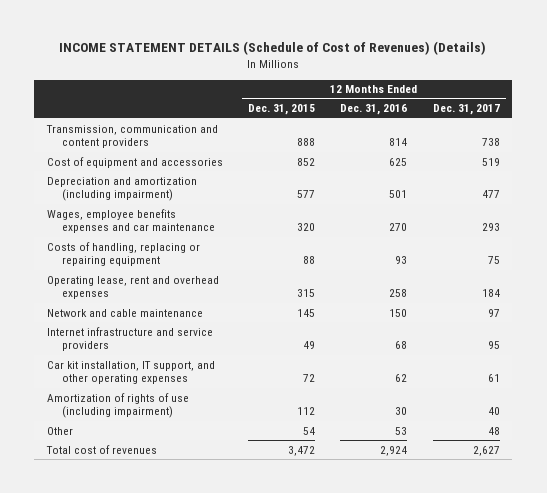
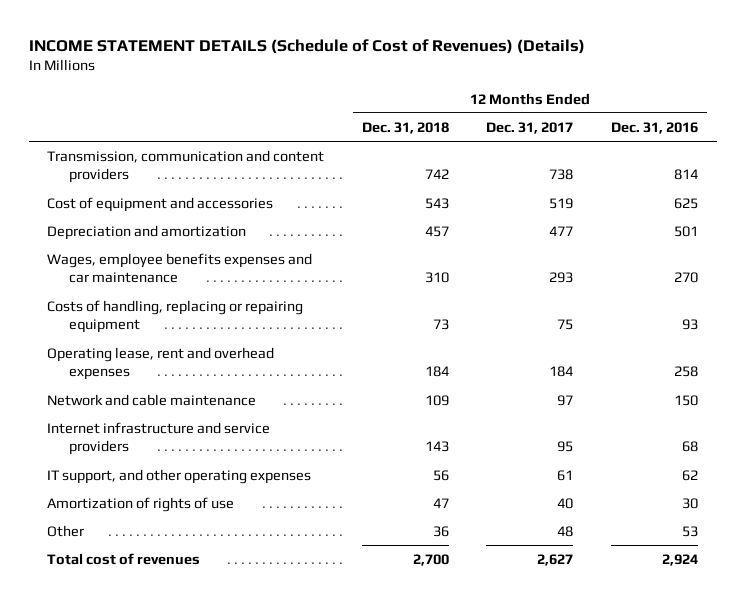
[248,104,316,116] Dec. 31, 2015 -> none
none -> [361,121,449,134] Dec. 31, 2018
[47,176,198,202] Depreciation and amortization (including impairment) -> [47,224,247,240] Depreciation and amortization
[47,360,216,385] Car kit installation, IT support, and other operating expenses -> [47,468,312,484] IT support, and other operating expenses
[47,392,190,419] Amortization of rights of use (including impairment) -> [47,496,235,512] Amortization of rights of use

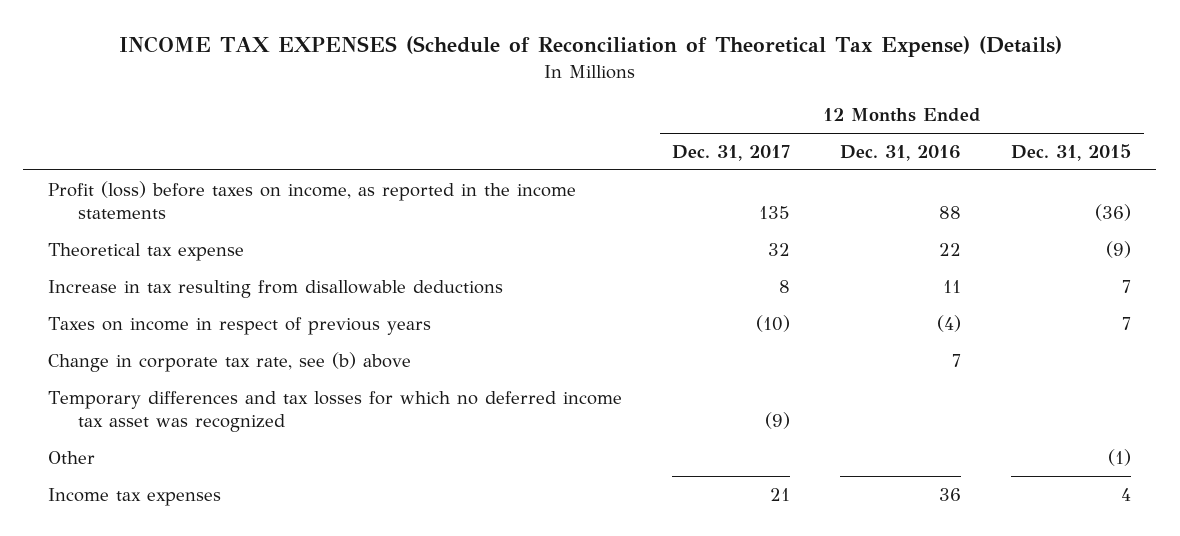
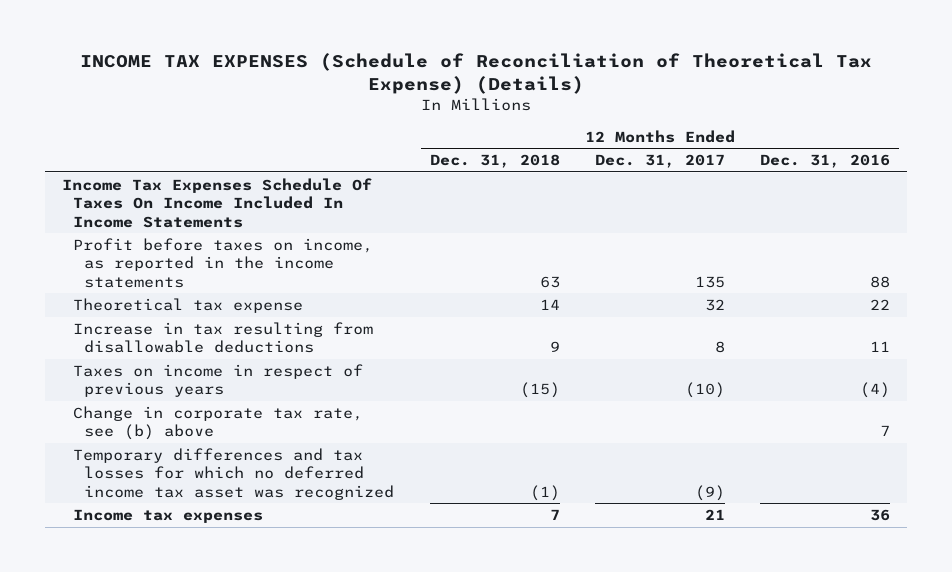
[1011,143,1132,161] Dec. 31, 2015 -> none
none -> [429,154,560,169] Dec. 31, 2018
none -> [62,177,373,228] Income Tax Expenses Schedule Of Taxes On Income Included In Income Statements
[48,180,577,219] Profit (loss) before taxes on income, as reported in the income statements -> [73,237,374,288] Profit before taxes on income, as reported in the income statements
[48,450,96,464] Other -> none

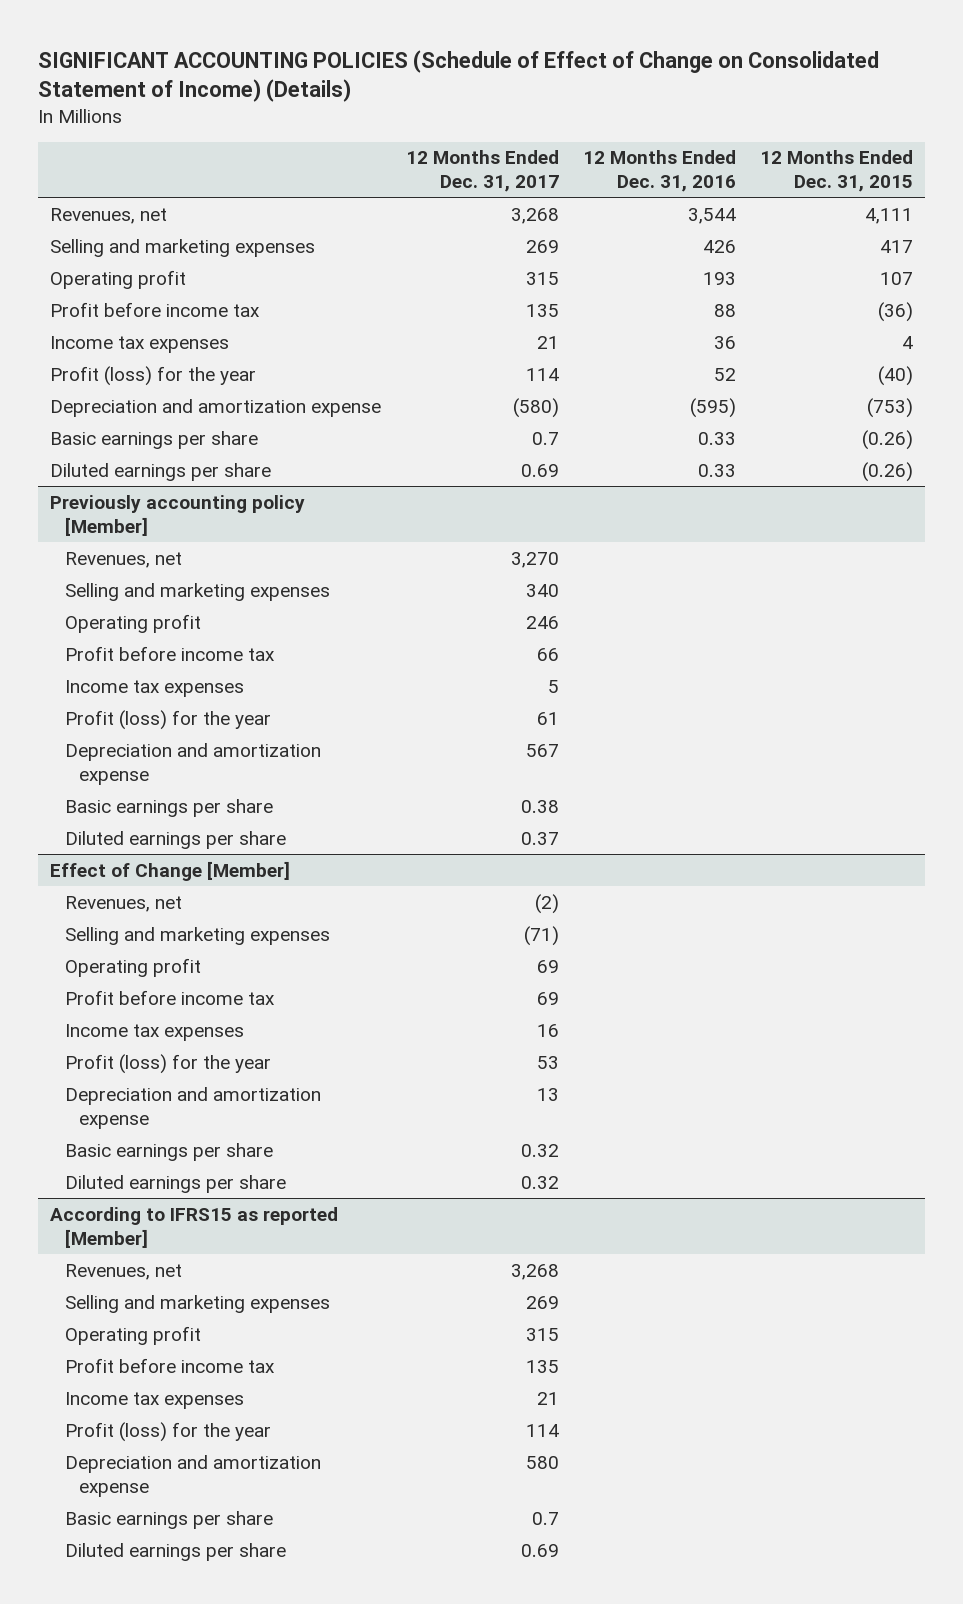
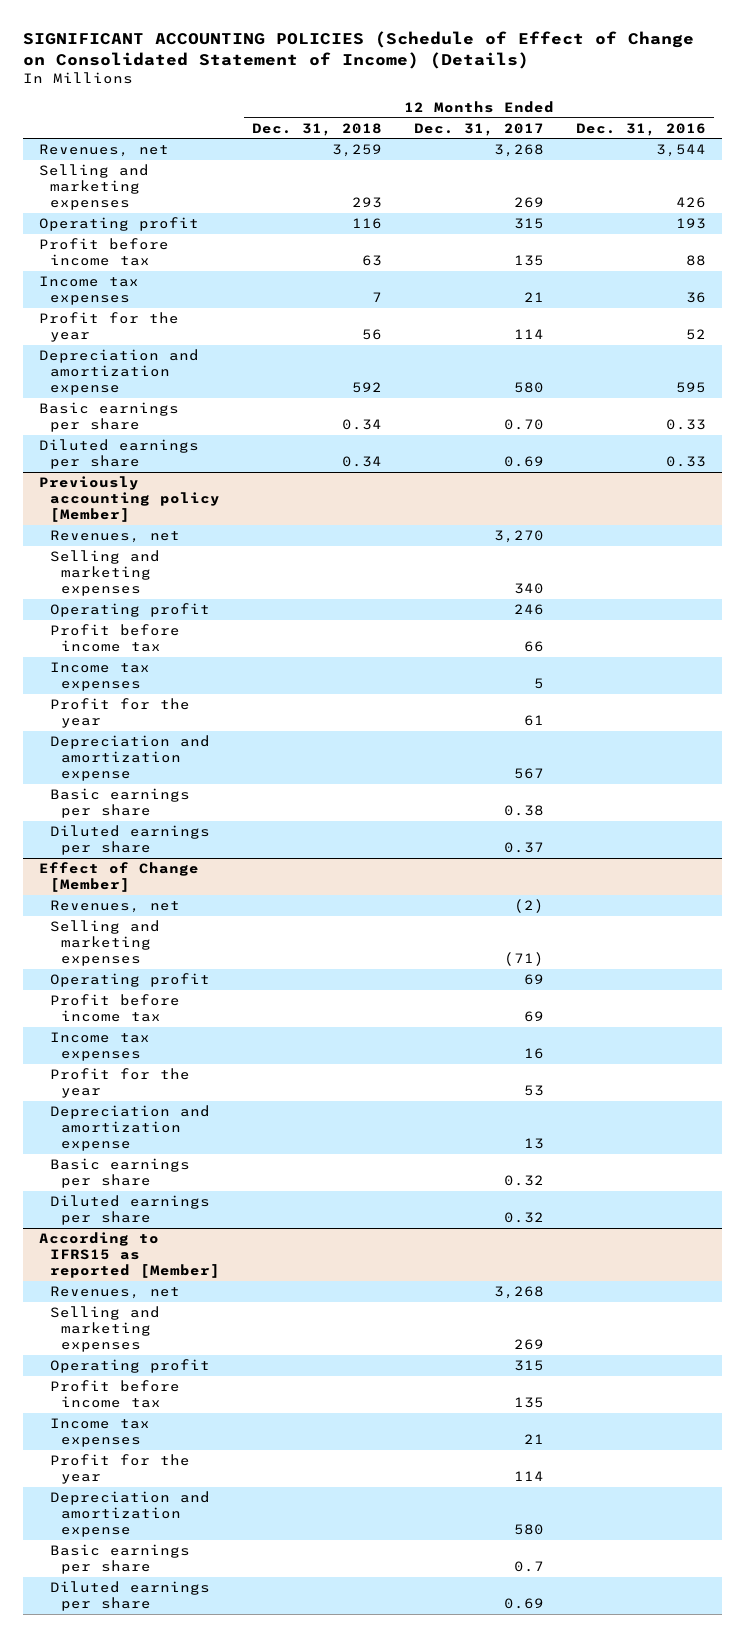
[759,150,913,193] 12 Months Ended Dec. 31, 2015 -> none
none -> [252,122,383,136] Dec. 31, 2018
[50,365,257,386] Profit (loss) for the year -> [38,312,179,342] Profit for the year
[512,397,559,418] (580) -> [514,381,545,393] 580
[689,397,736,418] (595) -> [676,381,707,393] 595
[531,431,559,445] 0.7 -> [504,418,545,430] 0.70
[64,709,271,730] Profit (loss) for the year -> [50,698,191,728] Profit for the year
[64,1053,271,1074] Profit (loss) for the year -> [50,1068,191,1098] Profit for the year
[64,1421,271,1442] Profit (loss) for the year -> [50,1454,191,1484] Profit for the year

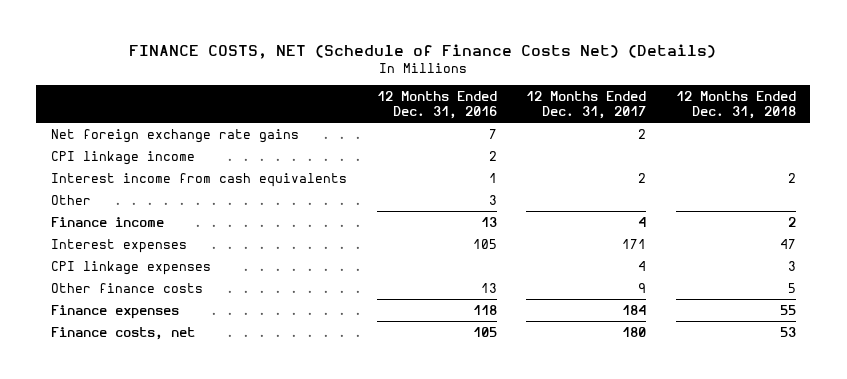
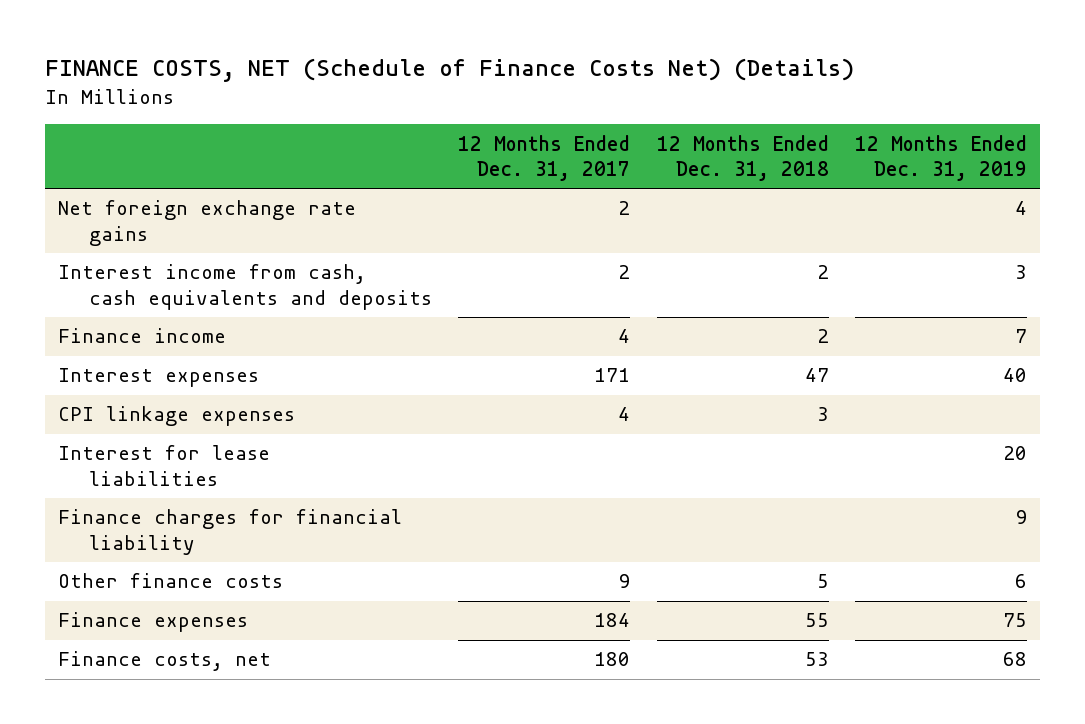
[376,91,497,119] 12 Months Ended Dec. 31, 2016 -> none
none -> [855,134,1028,181] 12 Months Ended Dec. 31, 2019
[51,150,196,165] CPI linkage income -> none
[51,194,92,205] Other -> none
[51,172,348,187] Interest income from cash equivalents -> [58,264,432,310] Interest income from cash, cash equivalents and deposits
none -> [58,445,271,486] Interest for lease liabilities
none -> [58,509,403,555] Finance charges for financial liability

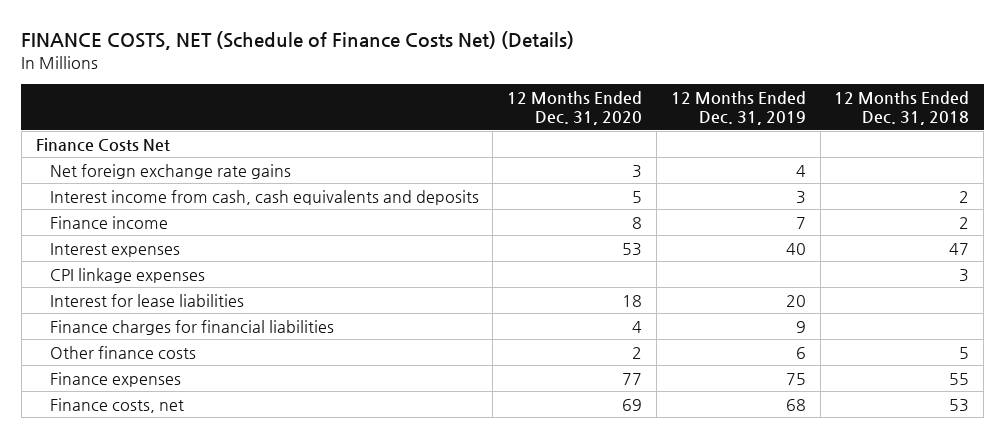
[458,134,631,181] 12 Months Ended Dec. 31, 2017 -> none
none -> [507,90,643,126] 12 Months Ended Dec. 31, 2020
none -> [35,137,170,152] Finance Costs Net
[58,509,403,555] Finance charges for financial liability -> [49,319,334,335] Finance charges for financial liabilities

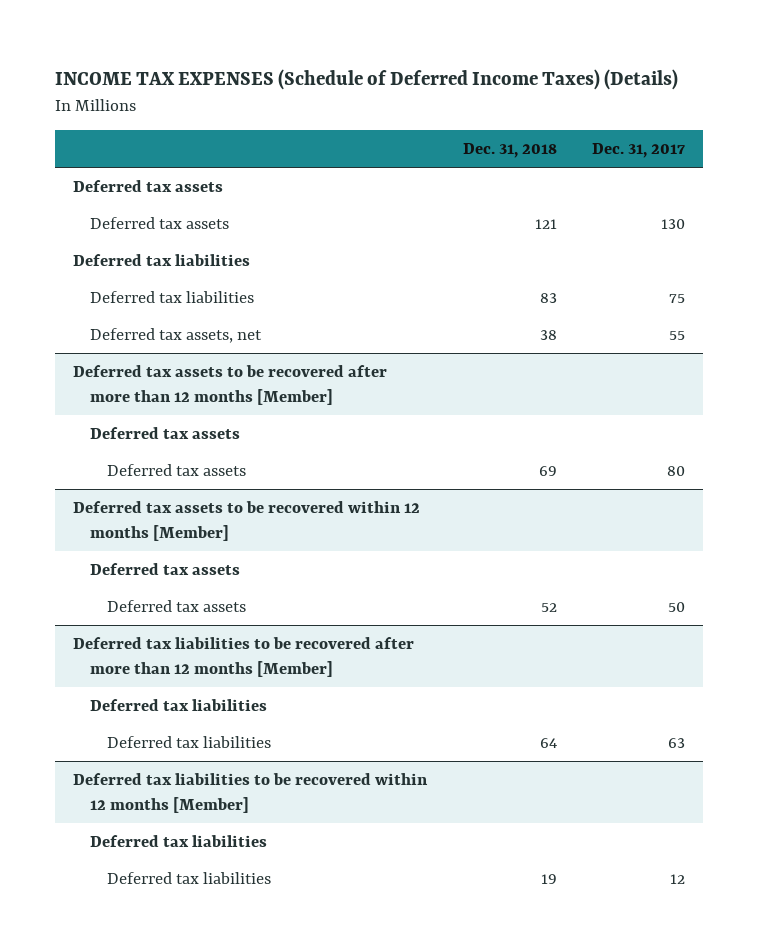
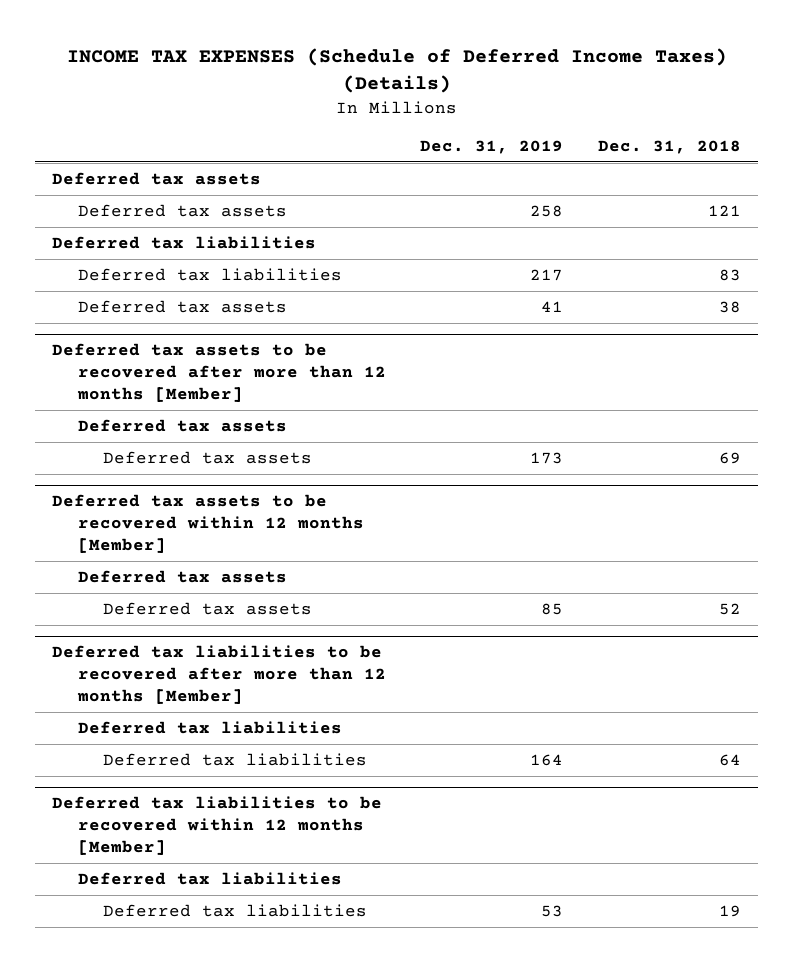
[592,142,686,158] Dec. 31, 2017 -> none
none -> [420,140,564,155] Dec. 31, 2019
[89,328,262,344] Deferred tax assets, net -> [77,300,287,314] Deferred tax assets

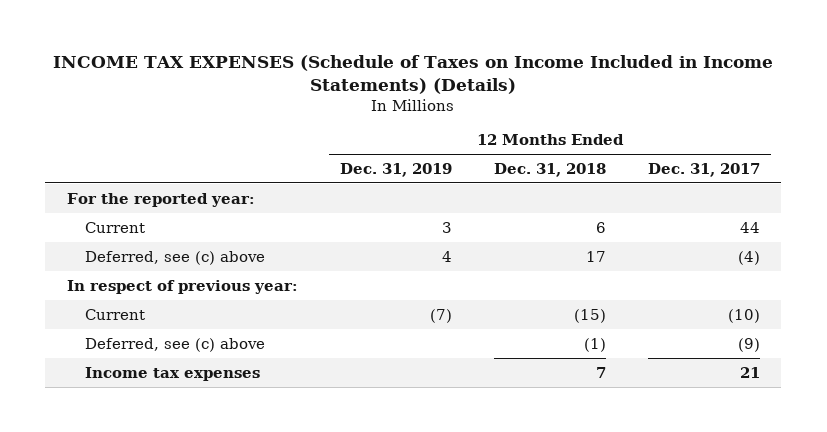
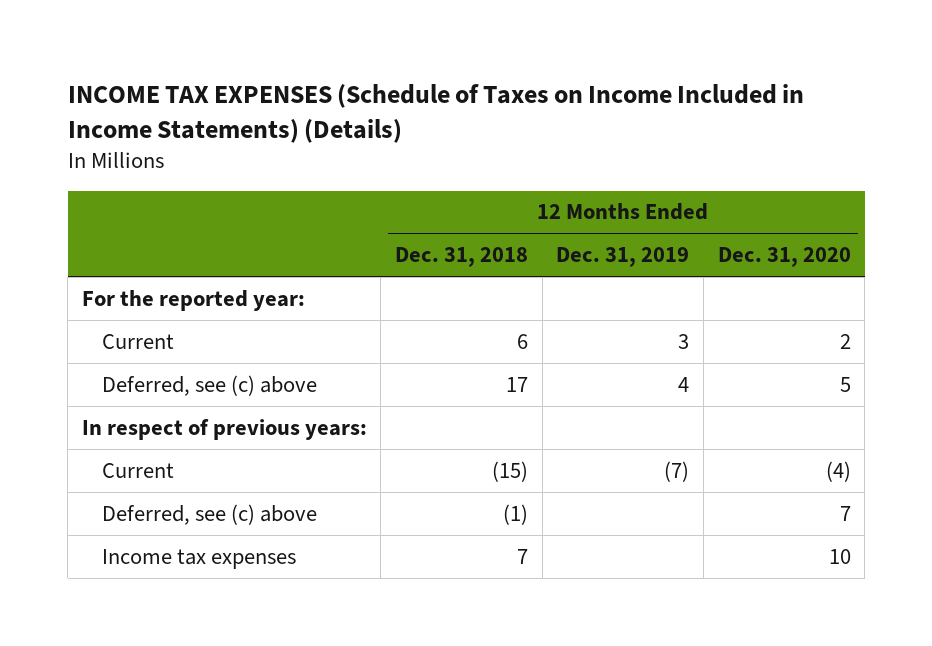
[648,162,761,177] Dec. 31, 2017 -> none
none -> [717,247,851,268] Dec. 31, 2020
[66,279,298,294] In respect of previous year: -> [81,418,367,440] In respect of previous years:

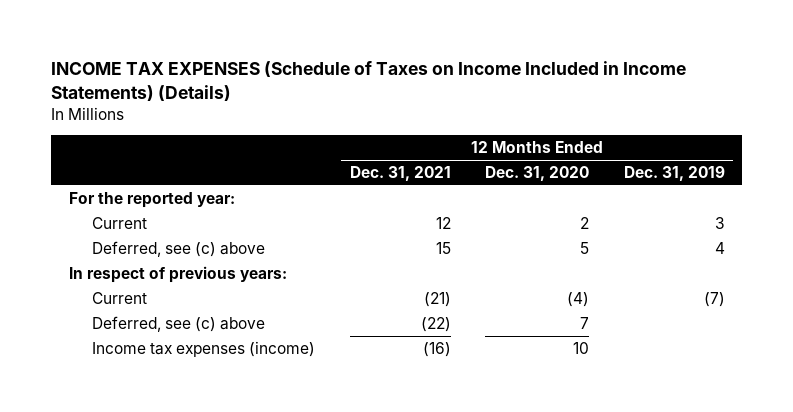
[395,247,529,268] Dec. 31, 2018 -> none
none -> [349,166,451,182] Dec. 31, 2021
[102,548,297,569] Income tax expenses -> [92,340,316,357] Income tax expenses (income)

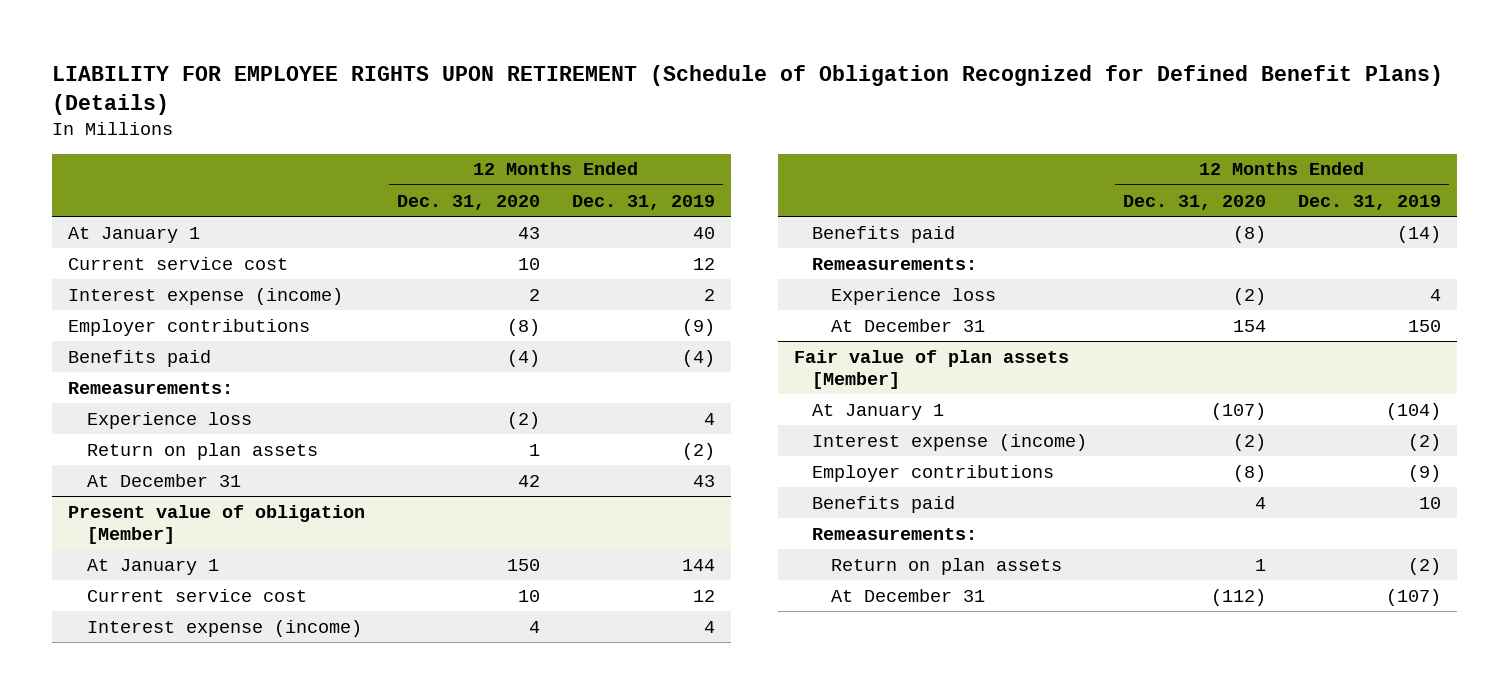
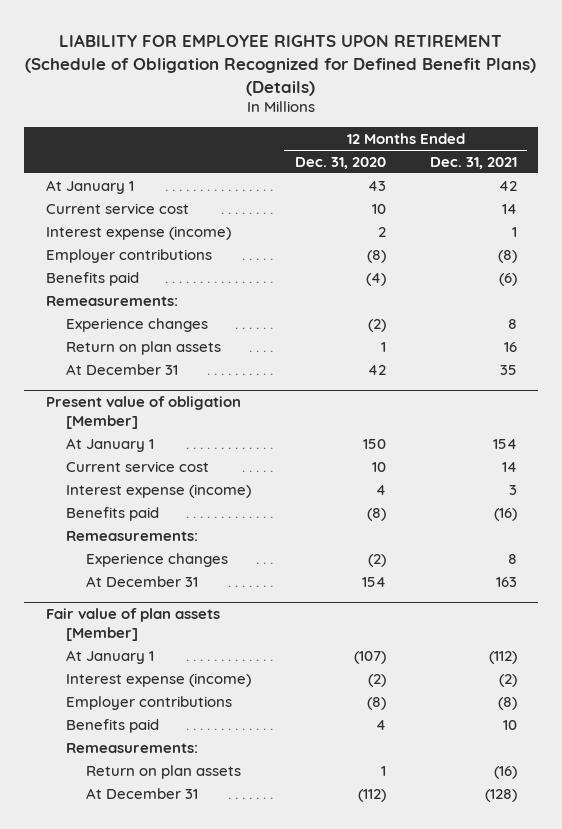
[572,194,716,210] Dec. 31, 2019 -> none
none -> [429,156,517,169] Dec. 31, 2021
[87,411,253,429] Experience loss -> [65,317,208,332] Experience changes
[831,287,997,305] Experience loss -> [86,552,229,567] Experience changes

